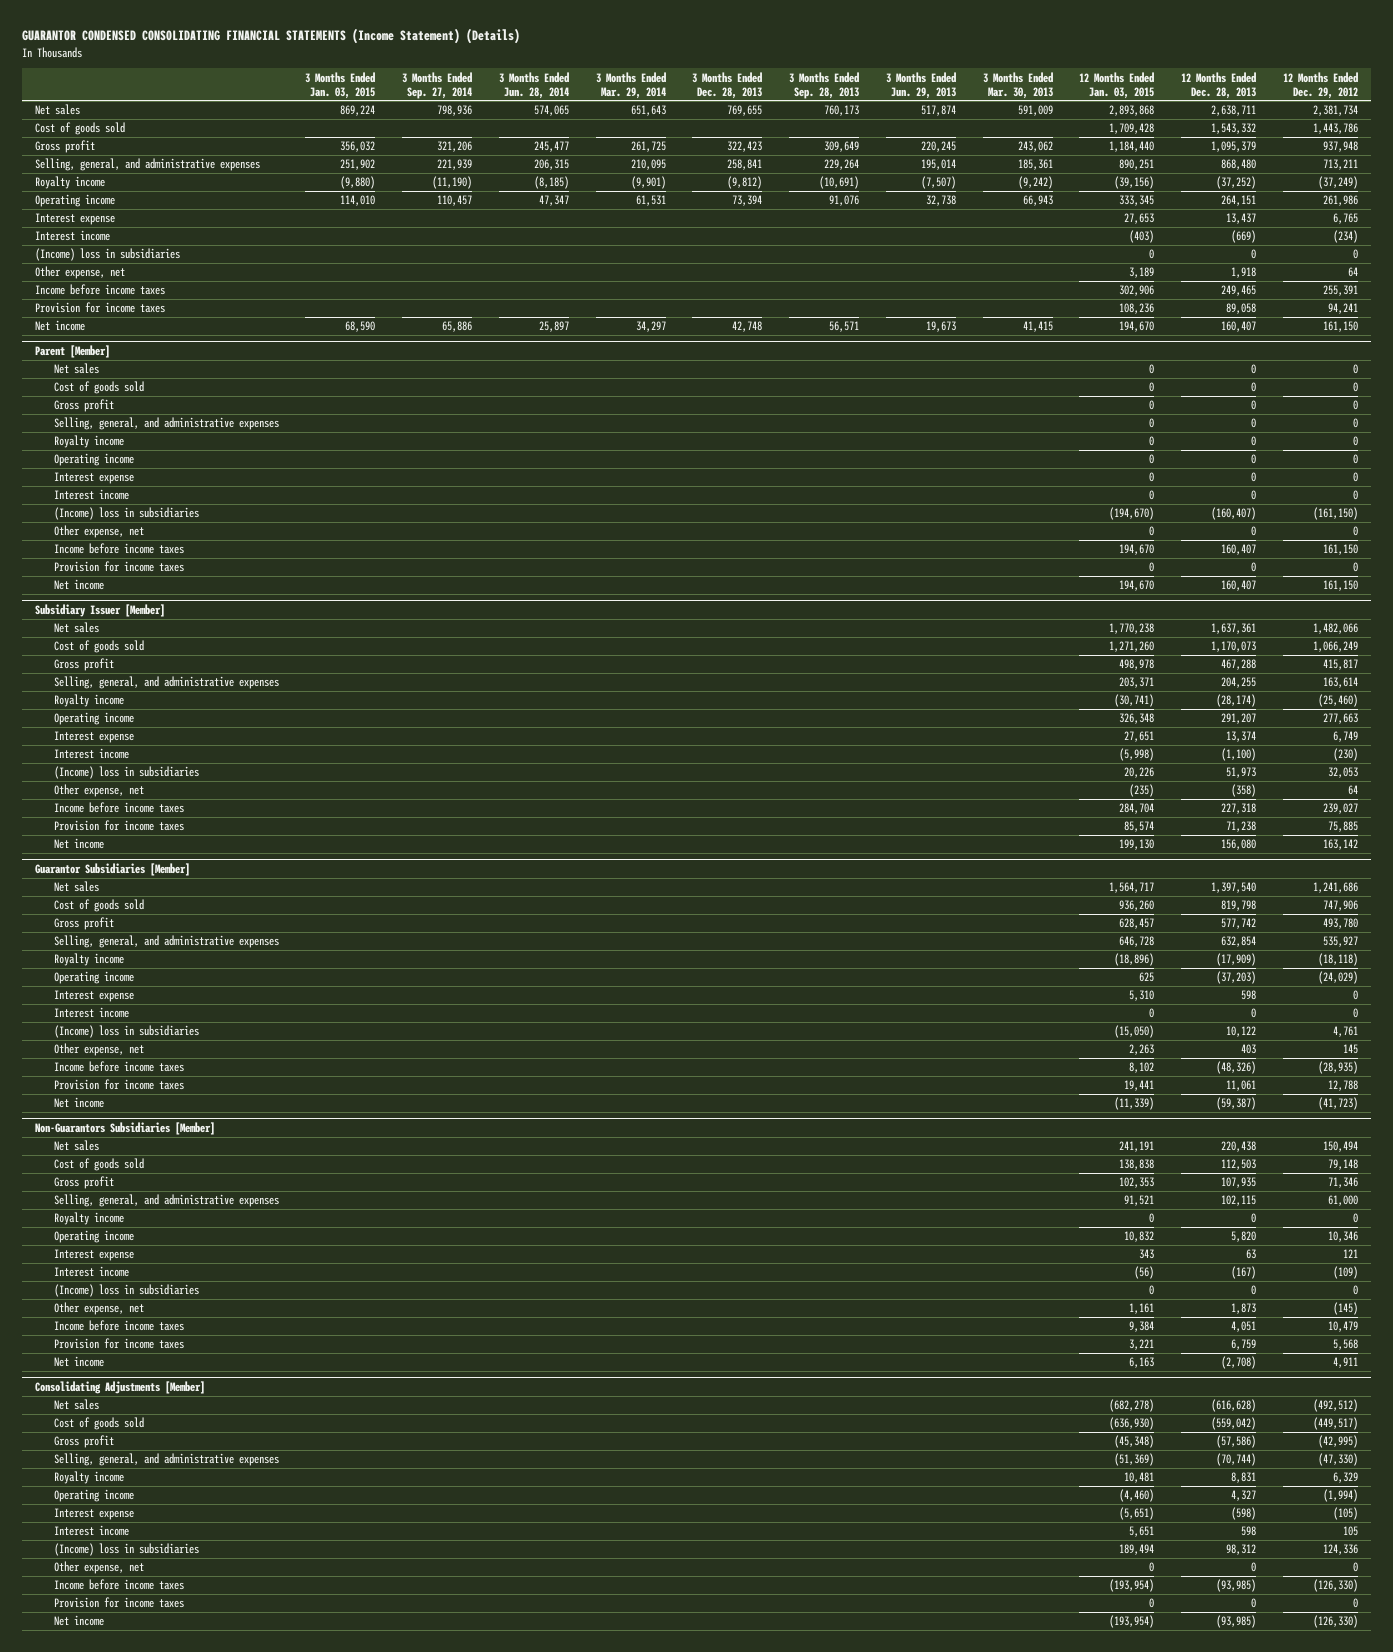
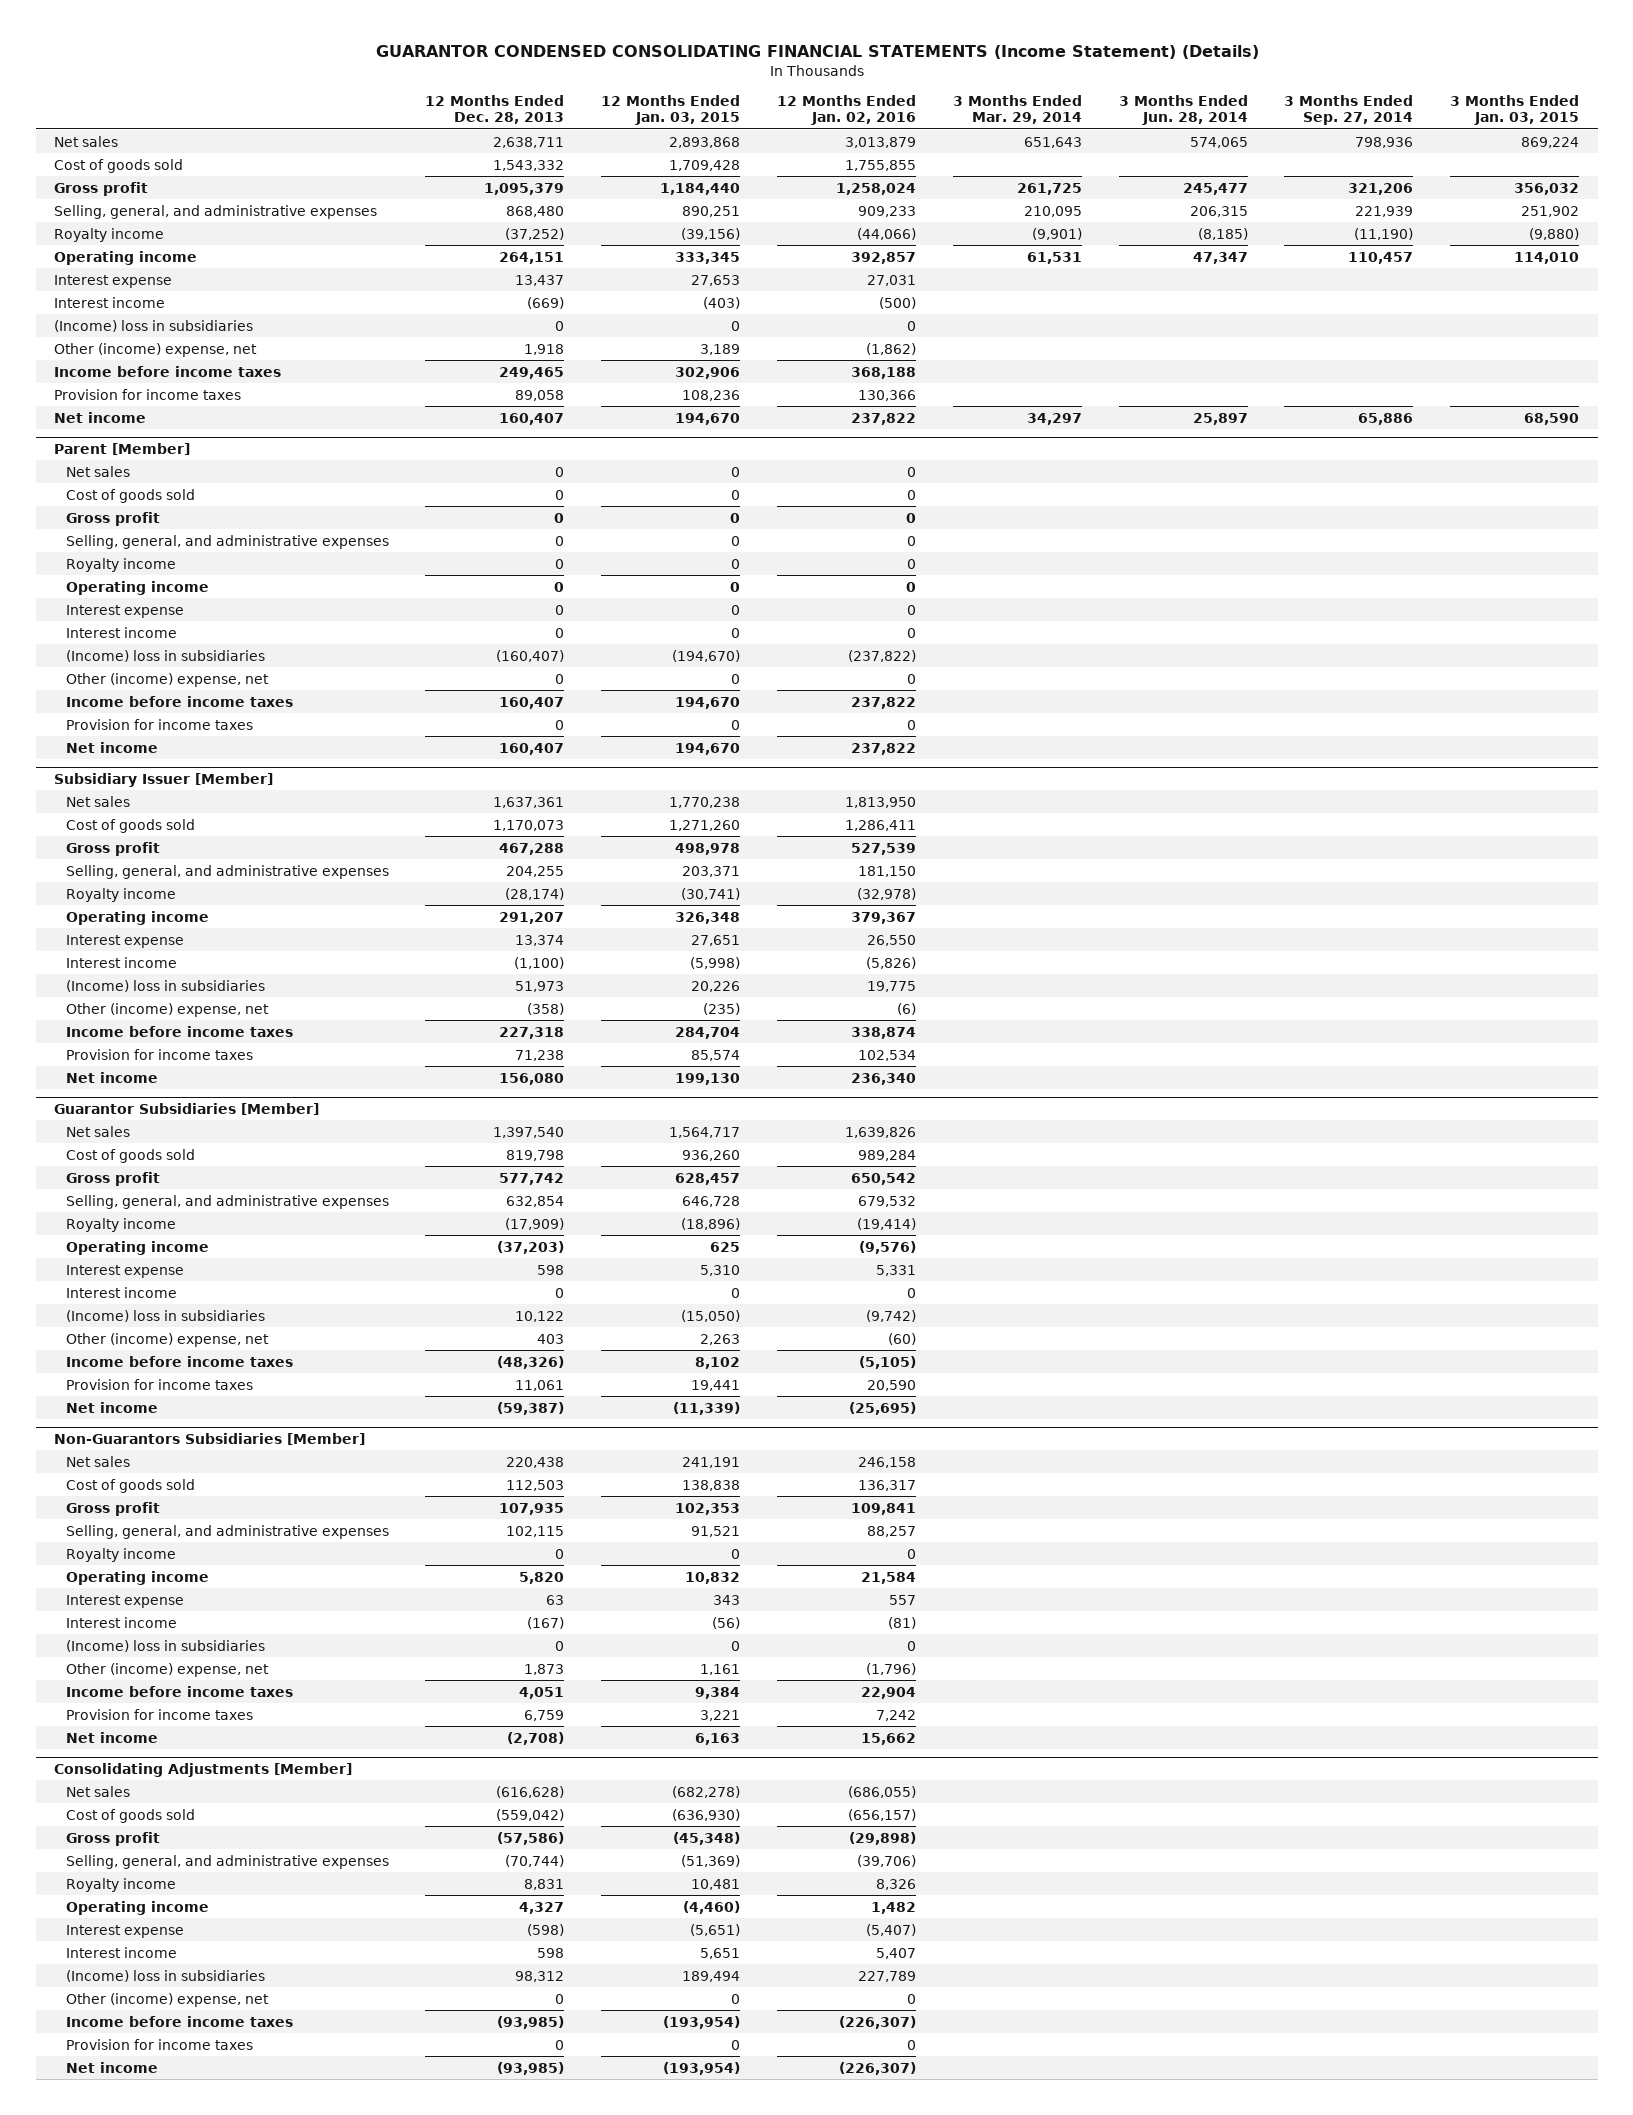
[692,71,763,99] 3 Months Ended Dec. 28, 2013 -> none
[789,71,860,99] 3 Months Ended Sep. 28, 2013 -> none
[885,71,956,99] 3 Months Ended Jun. 29, 2013 -> none
[982,71,1053,99] 3 Months Ended Mar. 30, 2013 -> none
[1282,71,1358,99] 12 Months Ended Dec. 29, 2012 -> none
none -> [777,94,917,125] 12 Months Ended Jan. 02, 2016
[35,266,126,280] Other expense, net -> [54,342,258,357] Other (income) expense, net
[53,525,144,539] Other expense, net -> [65,672,269,687] Other (income) expense, net
[53,784,144,798] Other expense, net -> [65,1002,269,1017] Other (income) expense, net
[53,1043,144,1057] Other expense, net -> [65,1332,269,1347] Other (income) expense, net
[53,1302,144,1316] Other expense, net -> [65,1662,269,1677] Other (income) expense, net
[53,1561,144,1575] Other expense, net -> [65,1992,269,2007] Other (income) expense, net

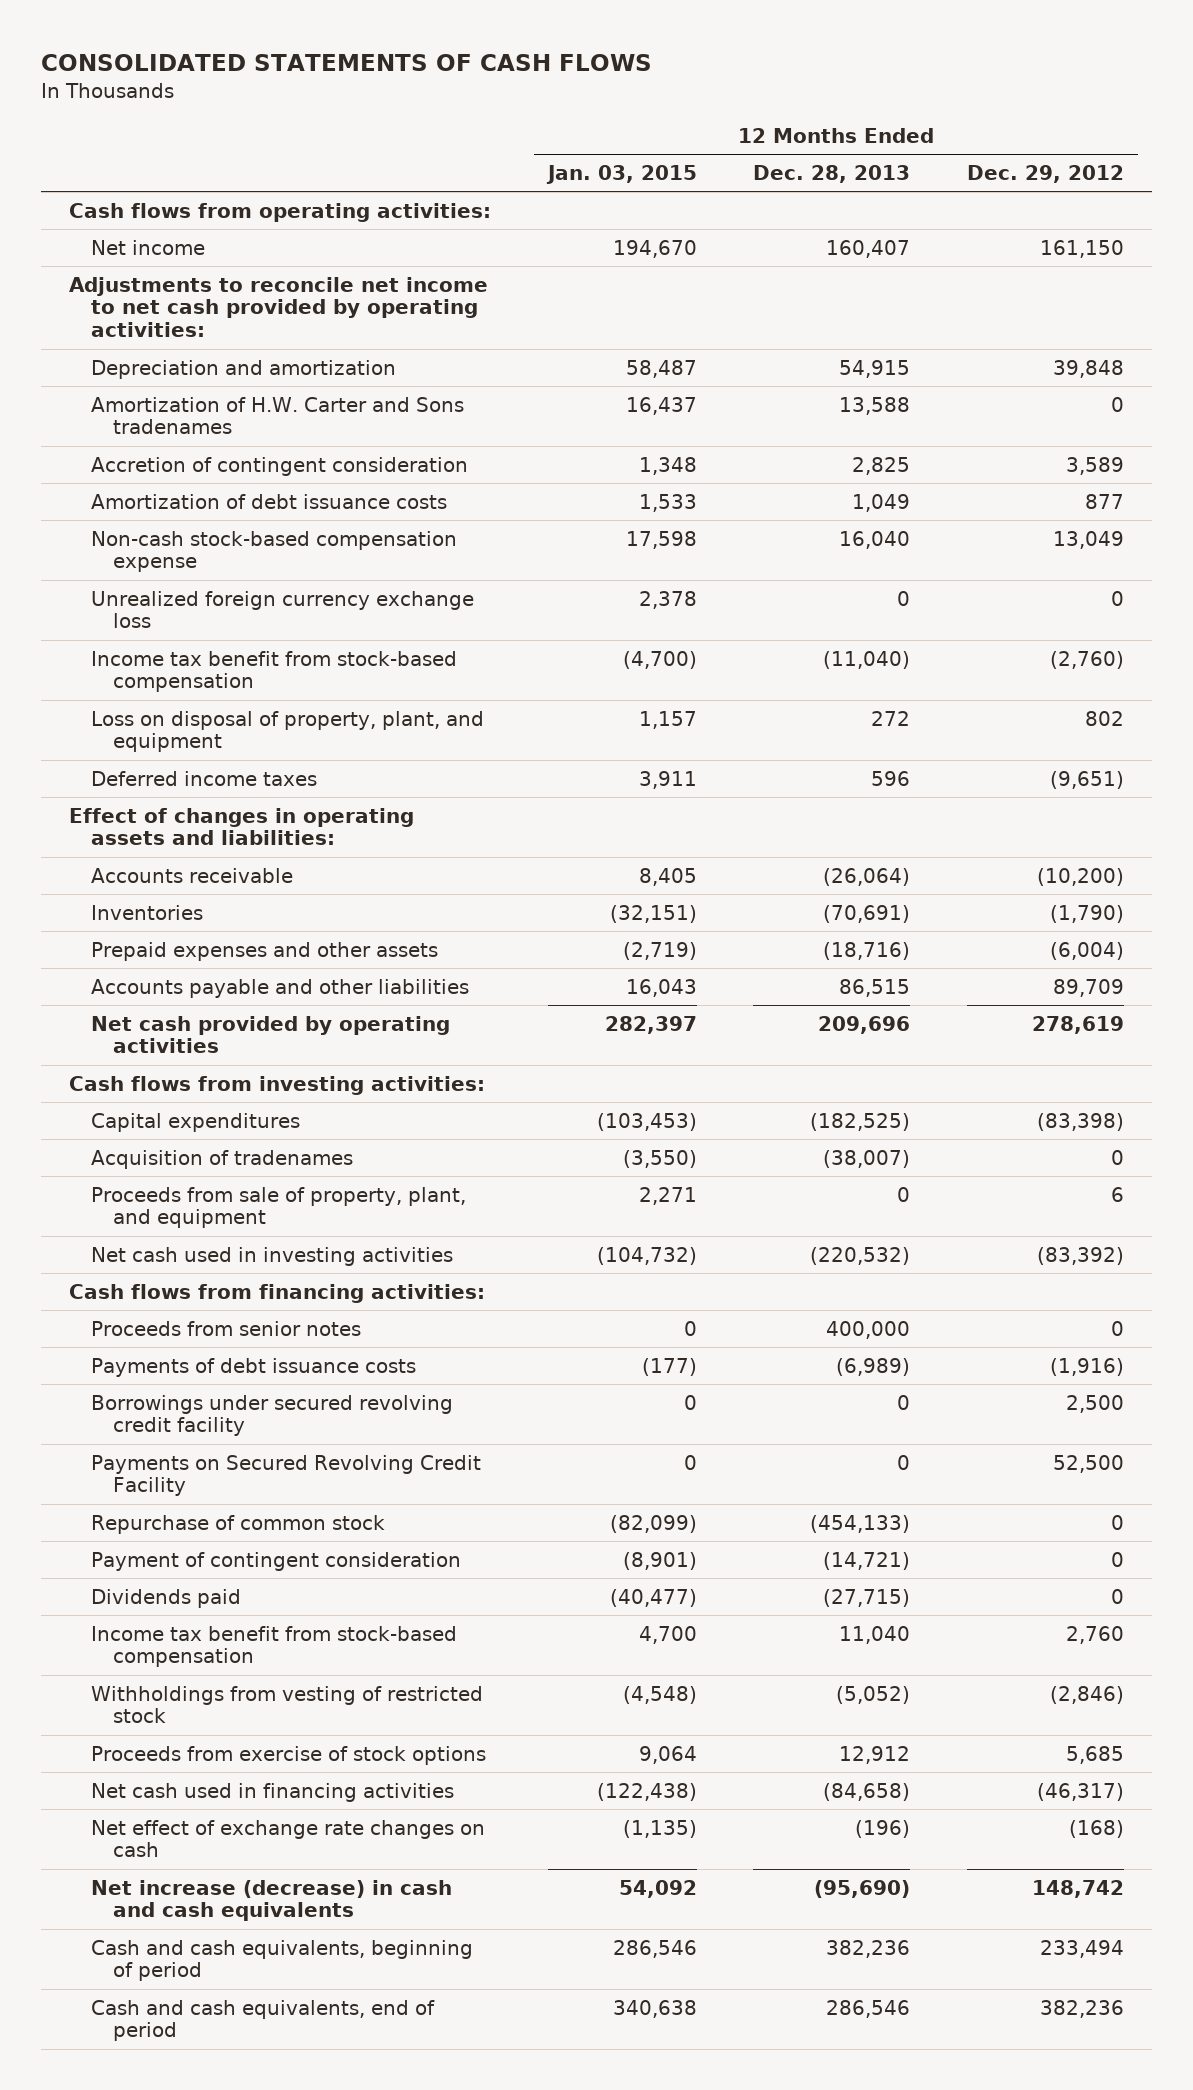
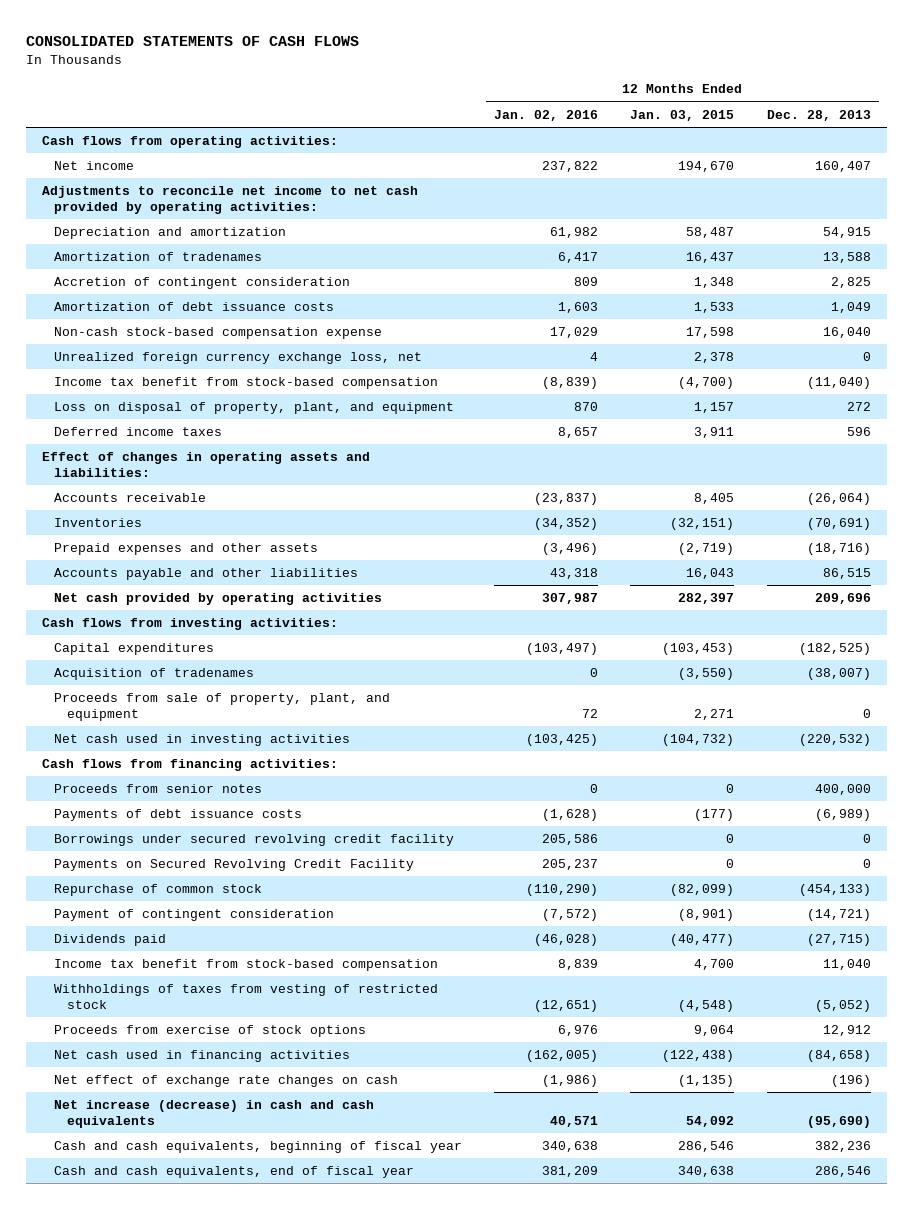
[966,164,1124,183] Dec. 29, 2012 -> none
none -> [494,109,599,121] Jan. 02, 2016
[91,396,465,435] Amortization of H.W. Carter and Sons tradenames -> [54,251,263,261] Amortization of tradenames
[91,590,475,629] Unrealized foreign currency exchange loss -> [54,351,423,364] Unrealized foreign currency exchange loss, net
[91,1685,484,1724] Withholdings from vesting of restricted stock -> [54,983,439,1009] Withholdings of taxes from vesting of restricted stock
[91,1939,474,1982] Cash and cash equivalents, beginning of period -> [54,1140,463,1153] Cash and cash equivalents, beginning of fiscal year
[91,1999,436,2042] Cash and cash equivalents, end of period -> [54,1165,415,1178] Cash and cash equivalents, end of fiscal year

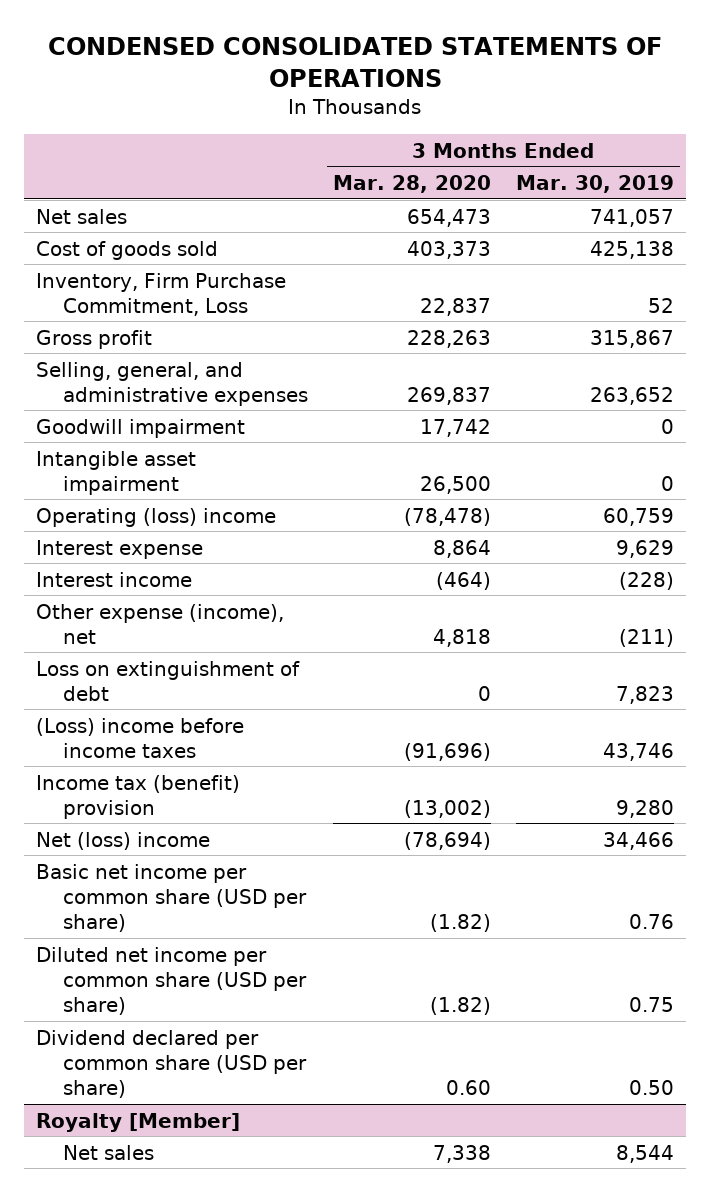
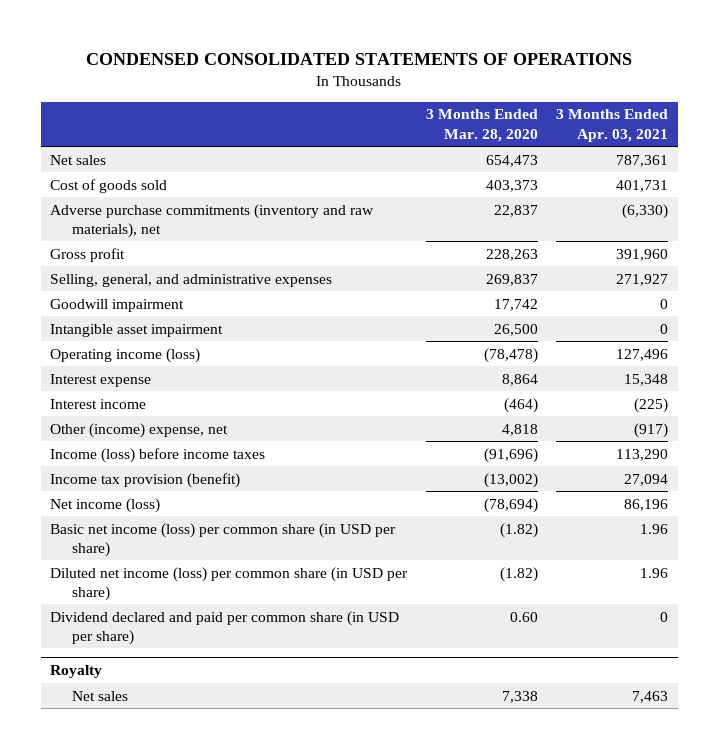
[515,175,674,194] Mar. 30, 2019 -> none
none -> [556,109,669,142] 3 Months Ended Apr. 03, 2021
[36,272,287,316] Inventory, Firm Purchase Commitment, Loss -> [50,203,375,238] Adverse purchase commitments (inventory and raw materials), net
[36,507,277,527] Operating (loss) income -> [50,347,201,363] Operating income (loss)
[36,660,301,701] Loss on extinguishment of debt -> none
[36,603,285,644] Other expense (income), net -> [50,422,229,438] Other (income) expense, net
[36,717,245,758] (Loss) income before income taxes -> [50,447,266,463] Income (loss) before income taxes
[36,774,241,819] Income tax (benefit) provision -> [50,472,241,488] Income tax provision (benefit)
[36,831,211,850] Net (loss) income -> [50,497,161,513] Net income (loss)
[36,863,308,932] Basic net income per common share (USD per share) -> [50,522,397,557] Basic net income (loss) per common share (in USD per share)
[36,946,308,1015] Diluted net income per common share (USD per share) -> [50,566,409,601] Diluted net income (loss) per common share (in USD per share)
[36,1029,308,1098] Dividend declared per common share (USD per share) -> [50,610,400,645] Dividend declared and paid per common share (in USD per share)
[36,1112,241,1132] Royalty [Member] -> [50,665,103,679] Royalty

